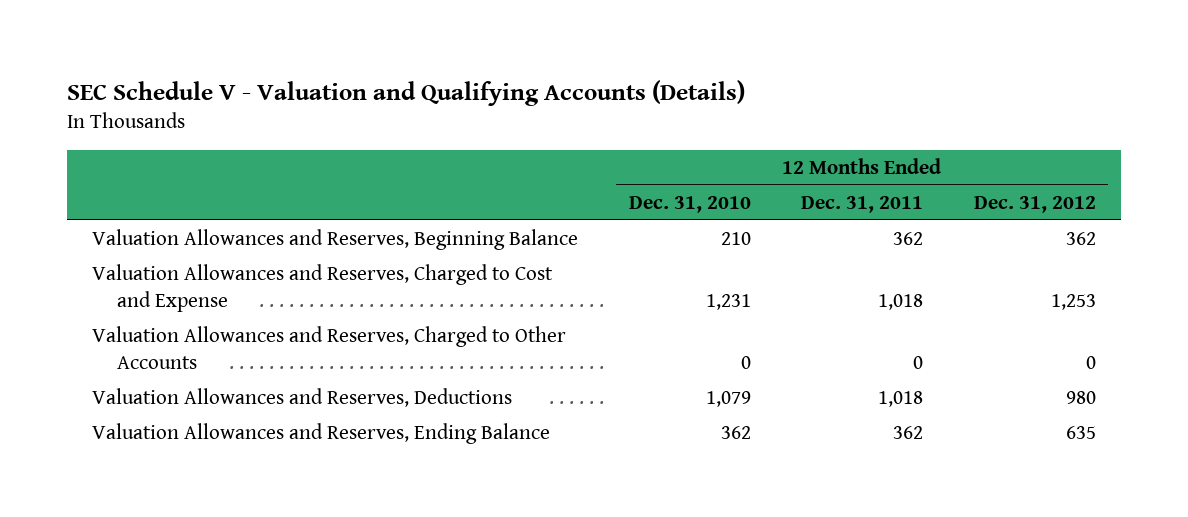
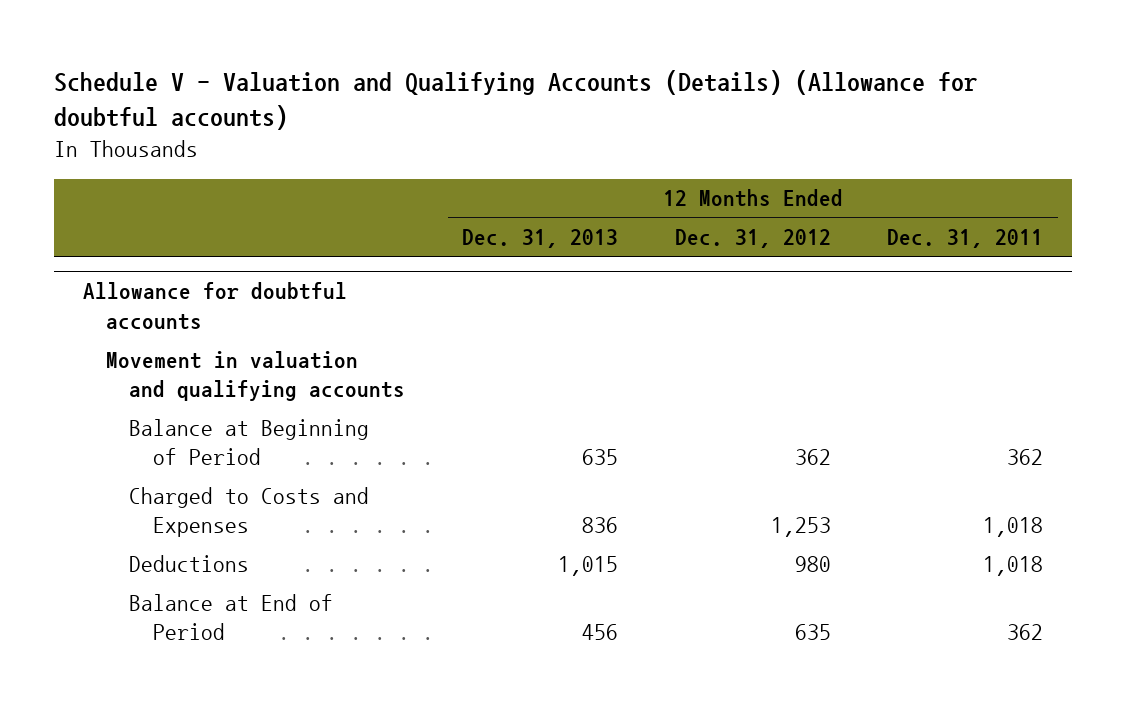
[67,79,746,106] SEC Schedule V - Valuation and Qualifying Accounts (Details) -> [54,69,978,131] Schedule V - Valuation and Qualifying Accounts (Details) (Allowance for doubtful accounts)
[628,195,751,213] Dec. 31, 2010 -> none
none -> [461,229,618,249] Dec. 31, 2013
[92,326,567,370] Valuation Allowances and Reserves, Charged to Other Accounts -> none
none -> [82,282,347,330] Allowance for doubtful accounts
none -> [105,350,406,402] Movement in valuation and qualifying accounts
[92,229,579,251] Valuation Allowances and Reserves, Beginning Balance -> [129,418,370,466] Balance at Beginning of Period
[92,264,554,313] Valuation Allowances and Reserves, Charged to Cost and Expense -> [129,486,370,538] Charged to Costs and Expenses
[92,388,513,408] Valuation Allowances and Reserves, Deductions -> [129,554,250,572] Deductions
[92,423,551,445] Valuation Allowances and Reserves, Ending Balance -> [129,593,334,641] Balance at End of Period

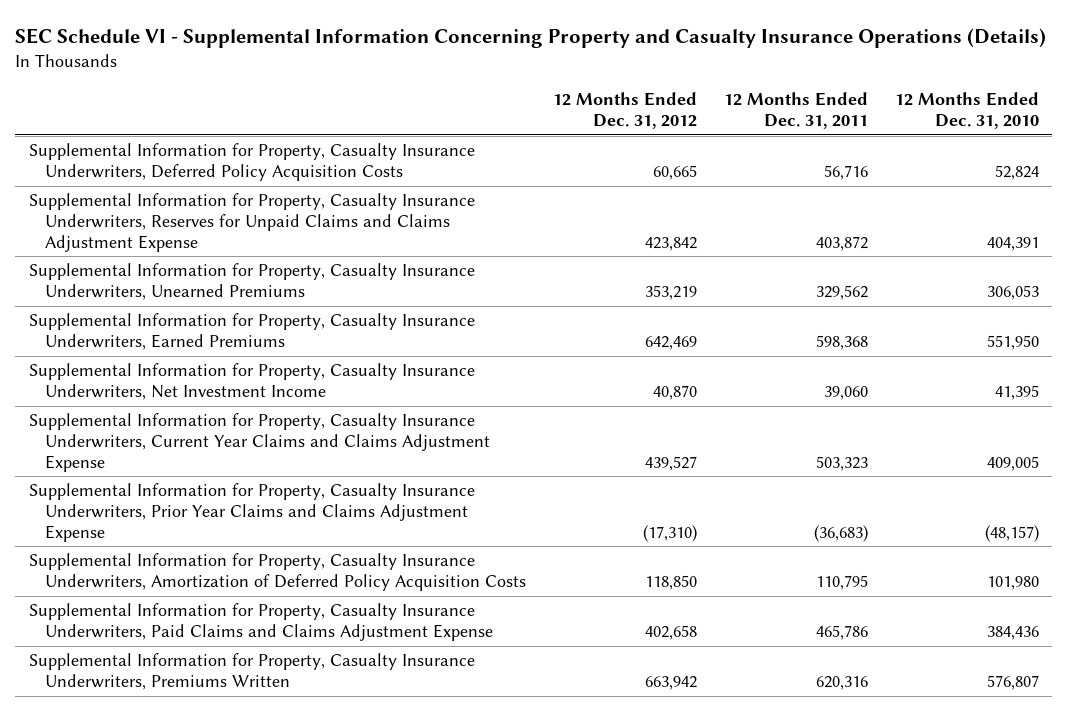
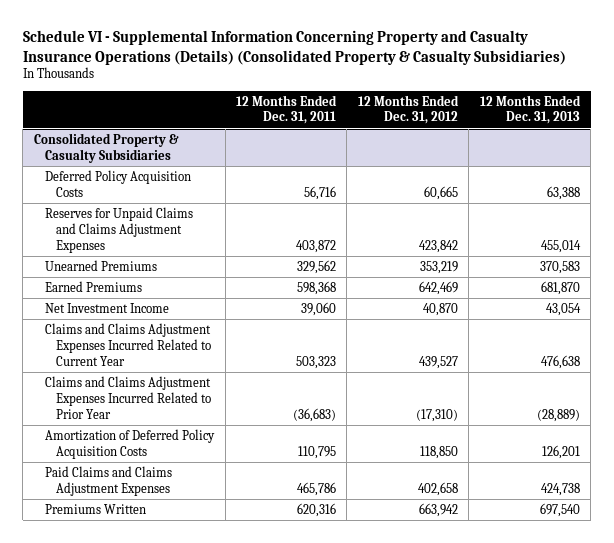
[15,28,1047,49] SEC Schedule VI - Supplemental Information Concerning Property and Casualty Insurance Operations (Details) -> [22,30,566,65] Schedule VI - Supplemental Information Concerning Property and Casualty Insurance Operations (Details) (Consolidated Property & Casualty Subsidiaries)
[894,92,1039,129] 12 Months Ended Dec. 31, 2010 -> none
none -> [479,94,581,125] 12 Months Ended Dec. 31, 2013
none -> [33,132,179,163] Consolidated Property & Casualty Subsidiaries
[28,143,475,181] Supplemental Information for Property, Casualty Insurance Underwriters, Deferred Policy Acquisition Costs -> [45,169,192,197] Deferred Policy Acquisition Costs
[28,193,475,252] Supplemental Information for Property, Casualty Insurance Underwriters, Reserves for Unpaid Claims and Claims Adjustment Expense -> [45,206,194,253] Reserves for Unpaid Claims and Claims Adjustment Expenses
[28,263,475,300] Supplemental Information for Property, Casualty Insurance Underwriters, Unearned Premiums -> [45,259,158,271] Unearned Premiums
[28,313,475,350] Supplemental Information for Property, Casualty Insurance Underwriters, Earned Premiums -> [45,280,143,292] Earned Premiums
[28,363,475,400] Supplemental Information for Property, Casualty Insurance Underwriters, Net Investment Income -> [45,302,170,313] Net Investment Income
[28,413,490,472] Supplemental Information for Property, Casualty Insurance Underwriters, Current Year Claims and Claims Adjustment Expense -> [45,322,212,366] Claims and Claims Adjustment Expenses Incurred Related to Current Year
[28,483,475,542] Supplemental Information for Property, Casualty Insurance Underwriters, Prior Year Claims and Claims Adjustment Expense -> [45,375,212,419] Claims and Claims Adjustment Expenses Incurred Related to Prior Year
[28,553,526,591] Supplemental Information for Property, Casualty Insurance Underwriters, Amortization of Deferred Policy Acquisition Costs -> [45,428,216,459] Amortization of Deferred Policy Acquisition Costs
[28,603,493,641] Supplemental Information for Property, Casualty Insurance Underwriters, Paid Claims and Claims Adjustment Expense -> [45,465,173,496] Paid Claims and Claims Adjustment Expenses
[28,653,475,690] Supplemental Information for Property, Casualty Insurance Underwriters, Premiums Written -> [45,503,147,514] Premiums Written

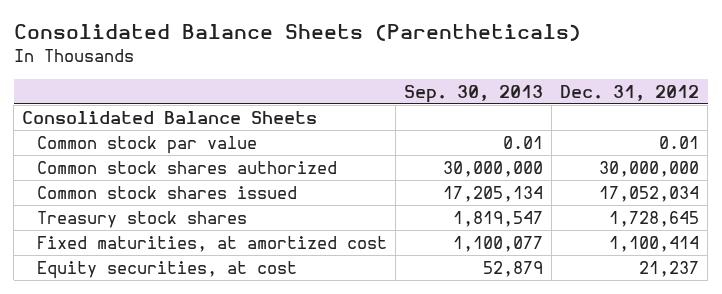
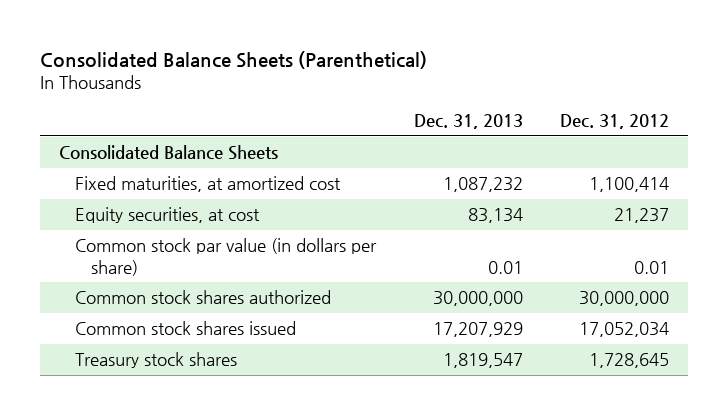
[13,24,581,42] Consolidated Balance Sheets (Parentheticals) -> [40,50,428,69] Consolidated Balance Sheets (Parenthetical)
[404,84,544,103] Sep. 30, 2013 -> none
none -> [413,114,523,130] Dec. 31, 2013
[37,235,388,252] Fixed maturities, at amortized cost -> [75,176,342,193] Fixed maturities, at amortized cost
[37,260,298,279] Equity securities, at cost -> [75,207,261,224] Equity securities, at cost
[37,135,258,154] Common stock par value -> [75,238,378,276] Common stock par value (in dollars per share)

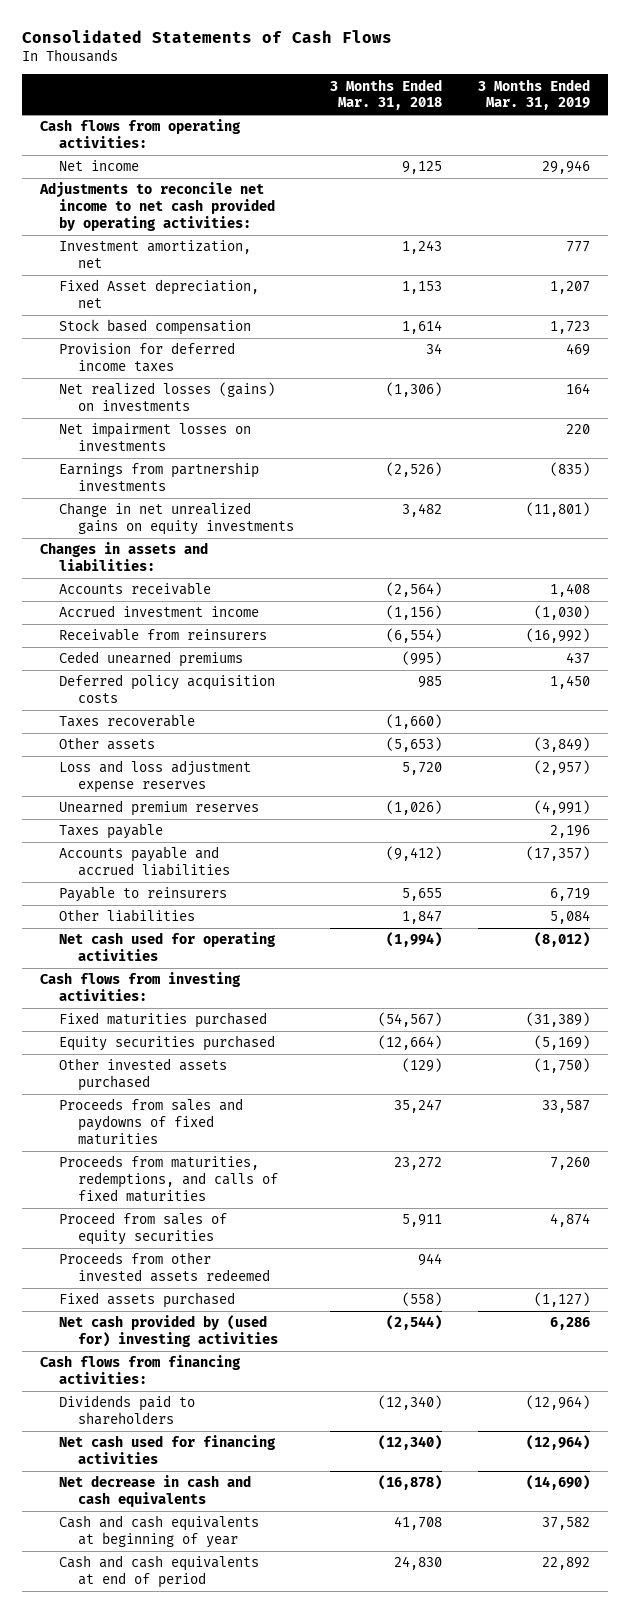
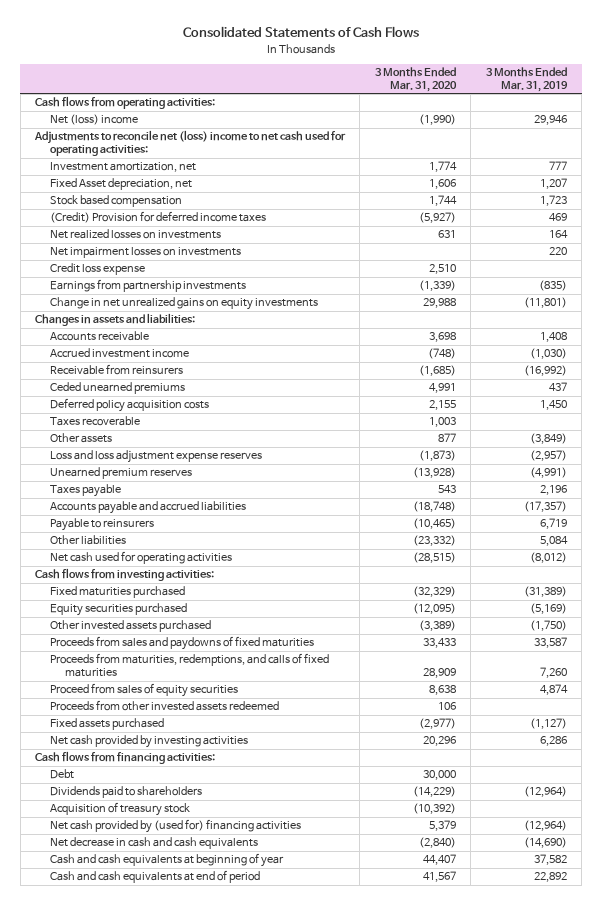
[330,78,443,111] 3 Months Ended Mar. 31, 2018 -> none
none -> [374,67,457,93] 3 Months Ended Mar. 31, 2020
[59,160,140,172] Net income -> [49,114,138,126] Net (loss) income
[38,182,276,231] Adjustments to reconcile net income to net cash provided by operating activities: -> [34,130,347,157] Adjustments to reconcile net (loss) income to net cash used for operating activities:
[59,342,236,372] Provision for deferred income taxes -> [49,211,266,224] (Credit) Provision for deferred income taxes
[59,382,276,411] Net realized losses (gains) on investments -> [49,229,221,240] Net realized losses on investments
none -> [49,263,145,276] Credit loss expense
[59,1315,279,1347] Net cash provided by (used for) investing activities -> [49,735,248,749] Net cash provided by investing activities
none -> [49,769,74,780] Debt
none -> [49,802,190,817] Acquisition of treasury stock
[59,1435,277,1464] Net cash used for financing activities -> [49,819,301,834] Net cash provided by (used for) financing activities

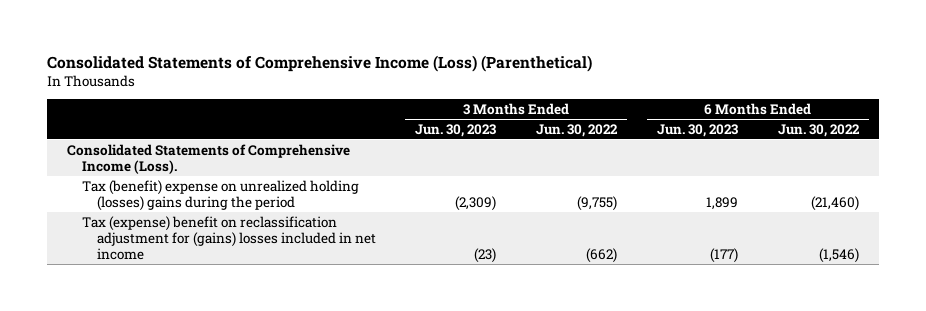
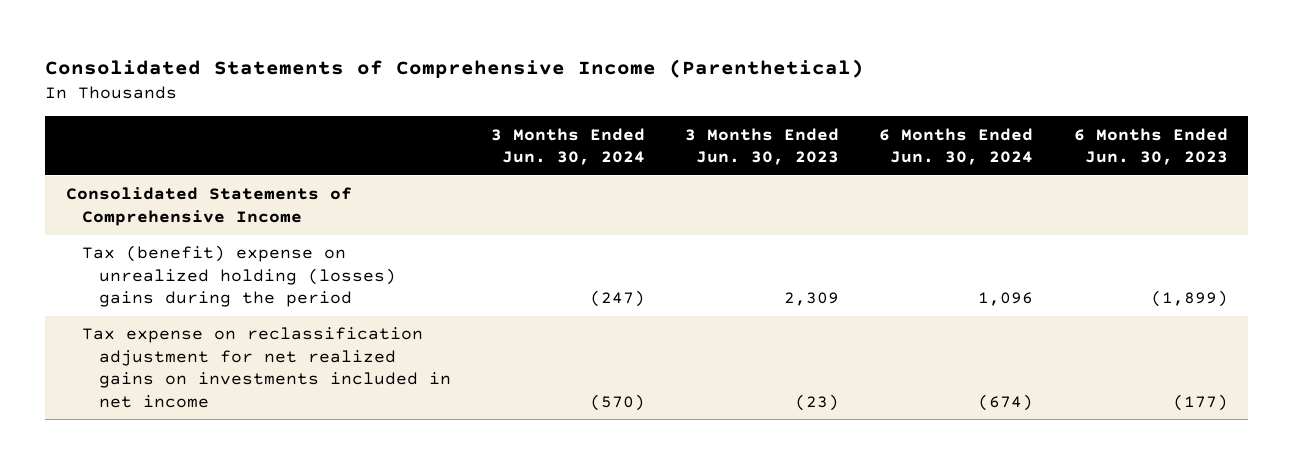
[46,54,592,72] Consolidated Statements of Comprehensive Income (Loss) (Parenthetical) -> [45,58,865,78] Consolidated Statements of Comprehensive Income (Parenthetical)
[536,123,619,137] Jun. 30, 2022 -> none
[777,123,860,137] Jun. 30, 2022 -> none
none -> [490,127,645,166] 3 Months Ended Jun. 30, 2024
none -> [879,127,1034,166] 6 Months Ended Jun. 30, 2024
[66,143,350,175] Consolidated Statements of Comprehensive Income (Loss). -> [65,187,352,226] Consolidated Statements of Comprehensive Income
[455,196,497,212] (2,309) -> [784,292,840,307] 2,309
[706,197,739,211] 1,899 -> [1150,290,1228,308] (1,899)
[81,215,376,261] Tax (expense) benefit on reclassification adjustment for (gains) losses included in net income -> [82,327,451,408] Tax expense on reclassification adjustment for net realized gains on investments included in net income

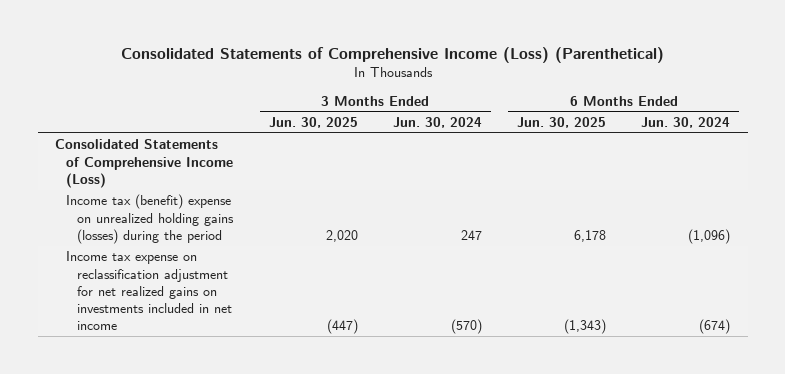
[45,58,865,78] Consolidated Statements of Comprehensive Income (Parenthetical) -> [120,46,664,63] Consolidated Statements of Comprehensive Income (Loss) (Parenthetical)
[685,127,840,166] 3 Months Ended Jun. 30, 2023 -> none
[1073,127,1228,166] 6 Months Ended Jun. 30, 2023 -> none
none -> [268,116,358,128] Jun. 30, 2025
none -> [517,116,607,128] Jun. 30, 2025
[65,187,352,226] Consolidated Statements of Comprehensive Income -> [55,139,234,188] Consolidated Statements of Comprehensive Income (Loss)
[82,245,396,308] Tax (benefit) expense on unrealized holding (losses) gains during the period -> [66,194,235,244] Income tax (benefit) expense on unrealized holding gains (losses) during the period
[589,290,645,308] (247) -> [460,229,482,240] 247
[978,292,1034,307] 1,096 -> [688,228,731,244] (1,096)
[82,327,451,408] Tax expense on reclassification adjustment for net realized gains on investments included in net income -> [66,251,233,331] Income tax expense on reclassification adjustment for net realized gains on investments included in net income

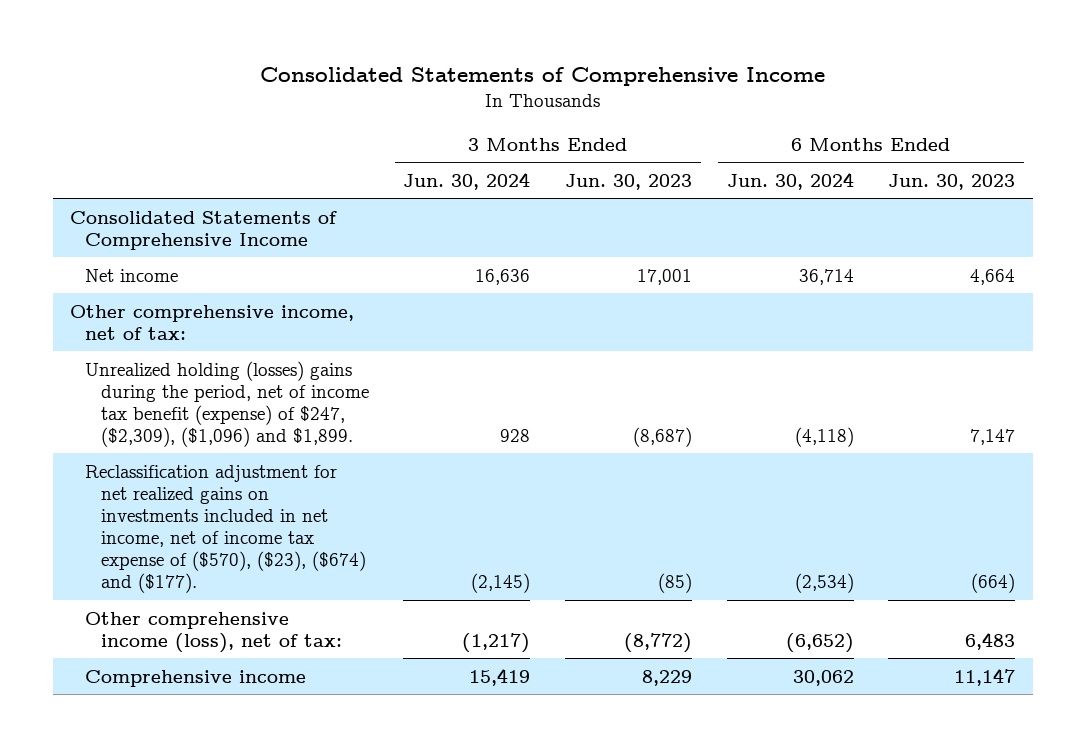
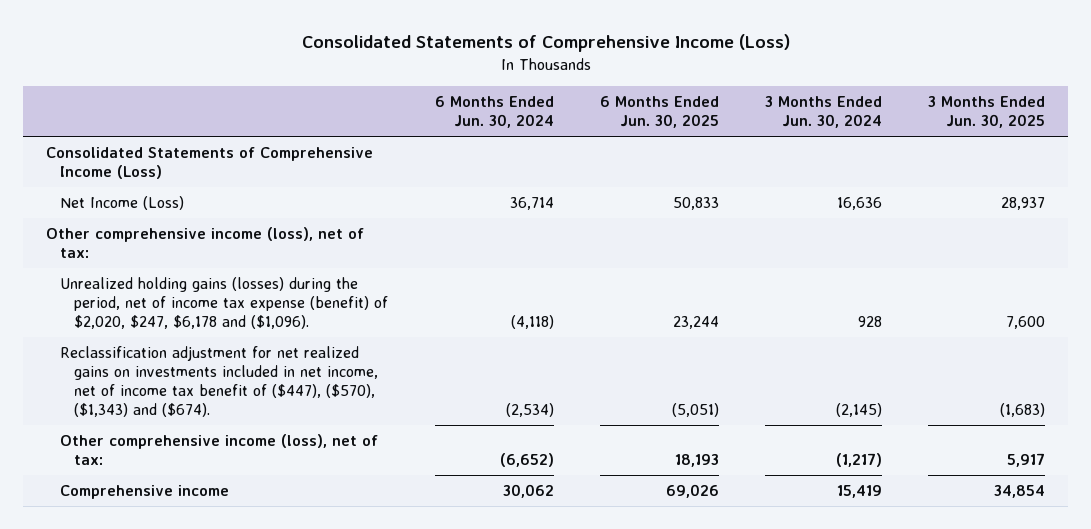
[259,66,825,86] Consolidated Statements of Comprehensive Income -> [301,34,790,53] Consolidated Statements of Comprehensive Income (Loss)
[564,173,692,190] Jun. 30, 2023 -> none
[888,173,1016,190] Jun. 30, 2023 -> none
none -> [599,96,719,129] 6 Months Ended Jun. 30, 2025
none -> [928,96,1046,129] 3 Months Ended Jun. 30, 2025
[69,210,337,250] Consolidated Statements of Comprehensive Income -> [46,147,374,180] Consolidated Statements of Comprehensive Income (Loss)
[85,268,179,282] Net income -> [60,196,185,211] Net Income (Loss)
[69,304,354,340] Other comprehensive income, net of tax: -> [46,227,365,259] Other comprehensive income (loss), net of tax:
[85,360,369,448] Unrealized holding (losses) gains during the period, net of income tax benefit (expense) of $247, ($2,309), ($1,096) and $1,899. -> [60,277,389,329] Unrealized holding gains (losses) during the period, net of income tax expense (benefit) of $2,020, $247, $6,178 and ($1,096).
[85,464,366,594] Reclassification adjustment for net realized gains on investments included in net income, net of income tax expense of ($570), ($23), ($674) and ($177). -> [60,346,379,417] Reclassification adjustment for net realized gains on investments included in net income, net of income tax benefit of ($447), ($570), ($1,343) and ($674).

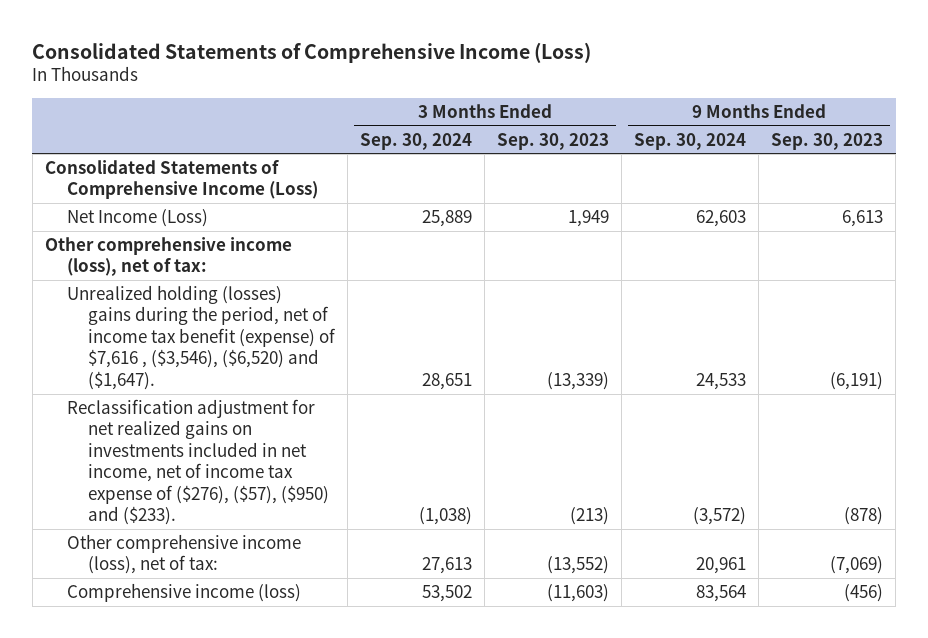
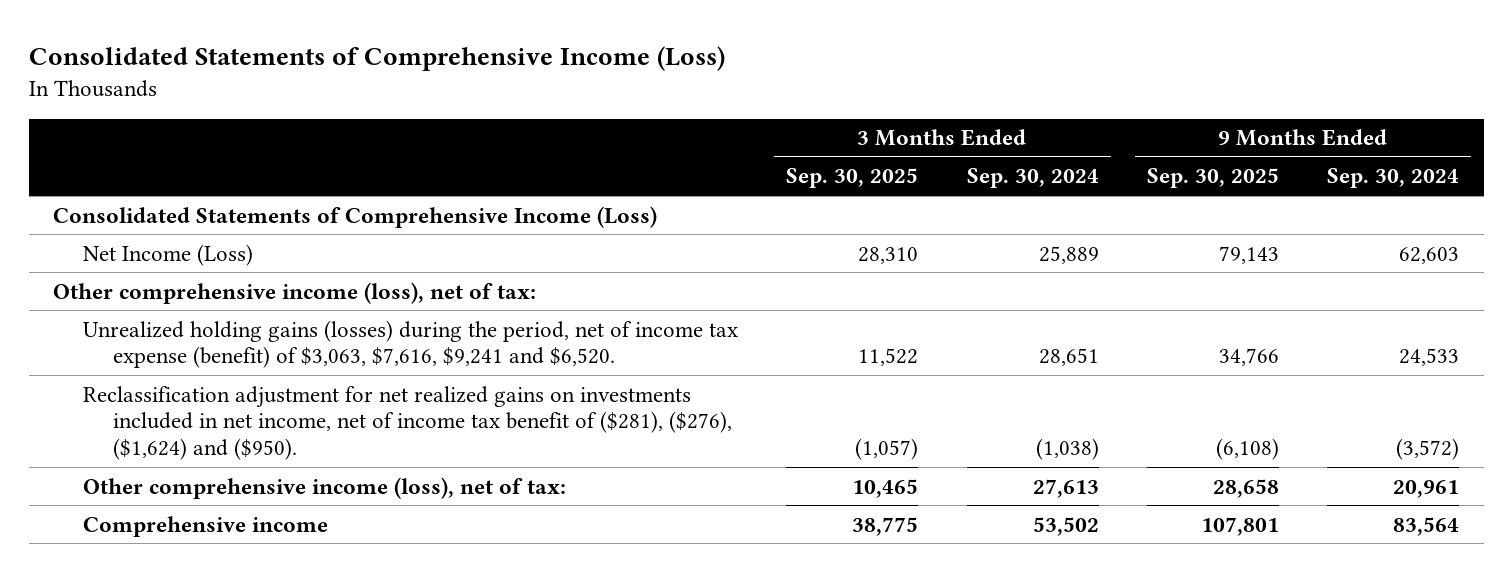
[497,132,610,150] Sep. 30, 2023 -> none
[771,132,884,150] Sep. 30, 2023 -> none
none -> [786,168,919,189] Sep. 30, 2025
none -> [1147,168,1280,189] Sep. 30, 2025
[66,284,337,390] Unrealized holding (losses) gains during the period, net of income tax benefit (expense) of $7,616 , ($3,546), ($6,520) and ($1,647). -> [82,319,738,369] Unrealized holding gains (losses) during the period, net of income tax expense (benefit) of $3,063, $7,616, $9,241 and $6,520.
[66,398,330,526] Reclassification adjustment for net realized gains on investments included in net income, net of income tax expense of ($276), ($57), ($950) and ($233). -> [82,385,732,461] Reclassification adjustment for net realized gains on investments included in net income, net of income tax benefit of ($281), ($276), ($1,624) and ($950).
[66,582,301,602] Comprehensive income (loss) -> [82,515,328,537] Comprehensive income

